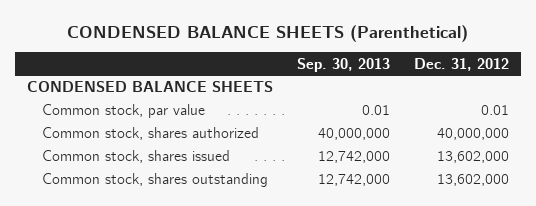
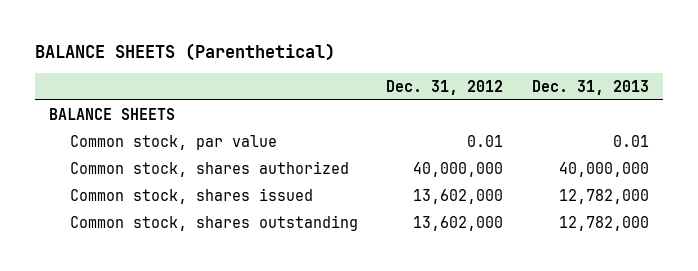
[66,24,468,42] CONDENSED BALANCE SHEETS (Parenthetical) -> [34,43,335,62] BALANCE SHEETS (Parenthetical)
[296,57,390,72] Sep. 30, 2013 -> none
none -> [531,79,649,95] Dec. 31, 2013
[27,81,274,93] CONDENSED BALANCE SHEETS -> [49,107,176,120] BALANCE SHEETS

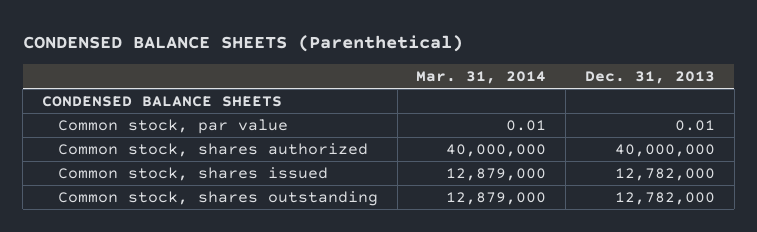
[34,43,335,62] BALANCE SHEETS (Parenthetical) -> [22,34,463,52] CONDENSED BALANCE SHEETS (Parenthetical)
[386,79,504,95] Dec. 31, 2012 -> none
none -> [416,71,547,85] Mar. 31, 2014
[49,107,176,120] BALANCE SHEETS -> [41,95,282,107] CONDENSED BALANCE SHEETS

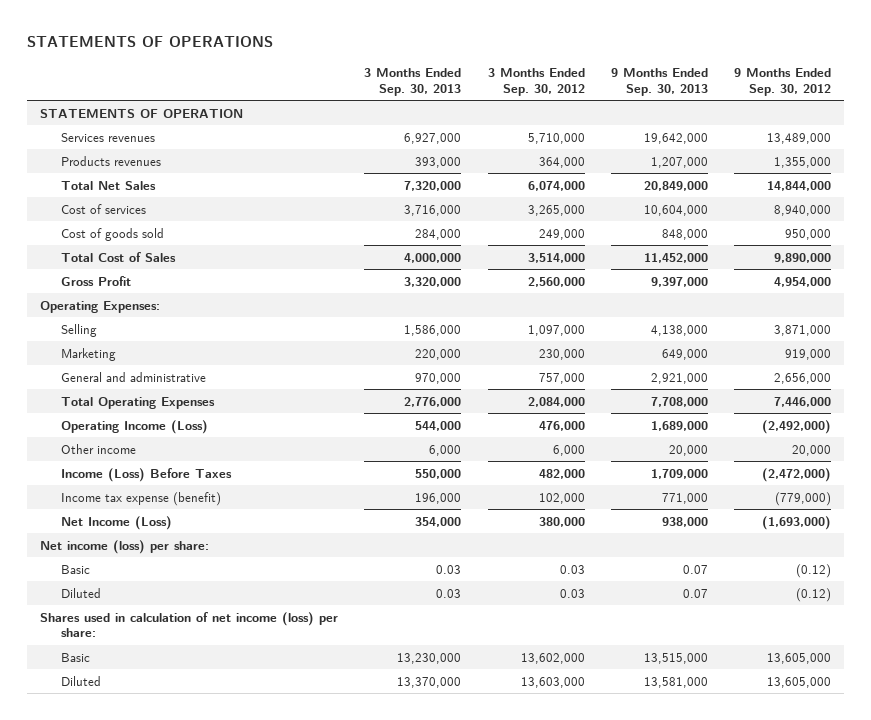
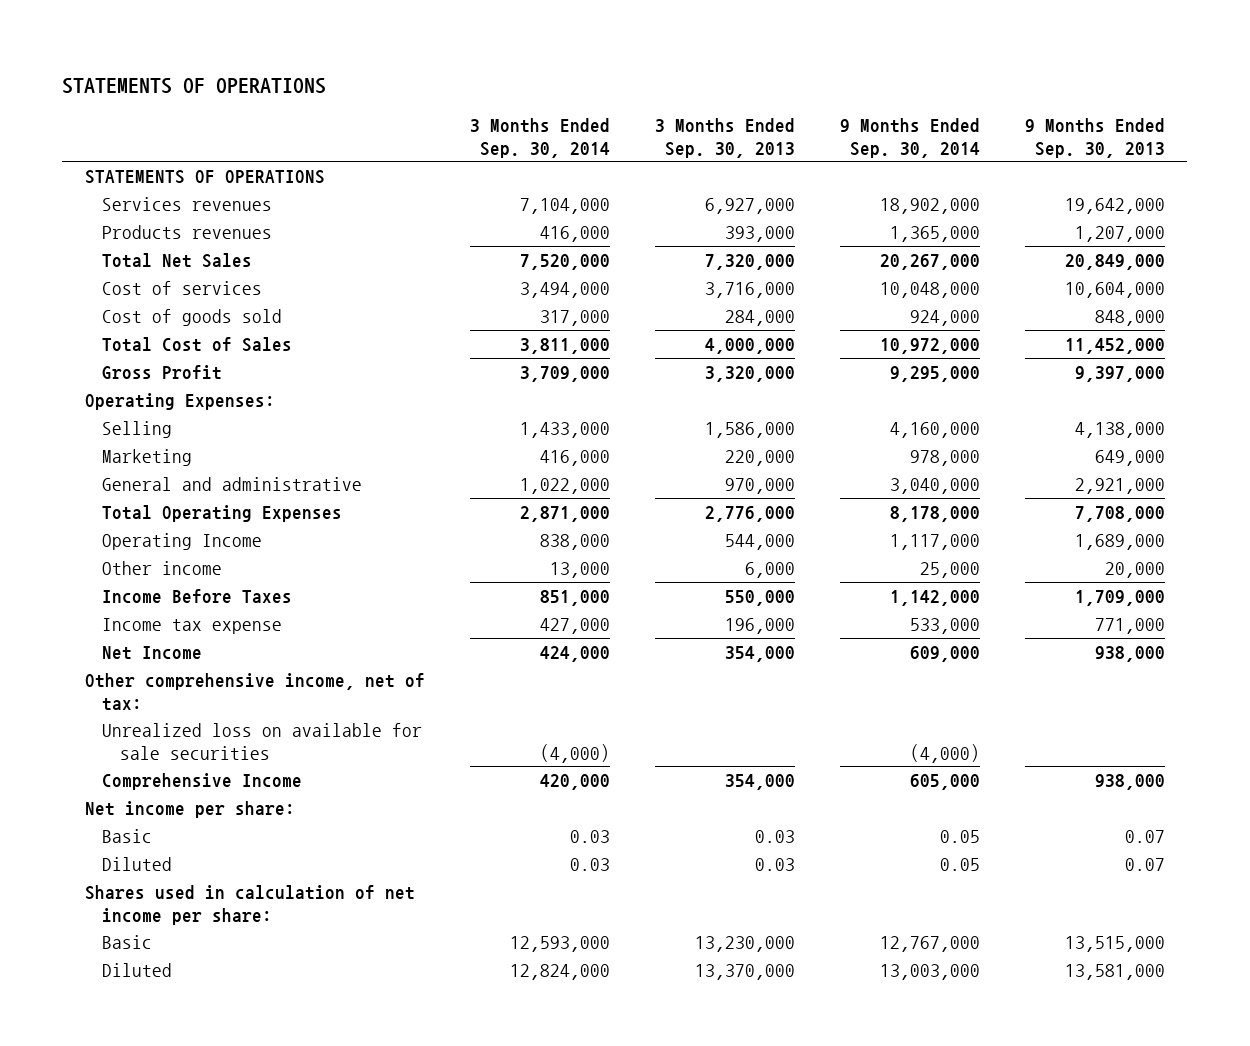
[487,67,585,96] 3 Months Ended Sep. 30, 2012 -> none
[733,67,831,96] 9 Months Ended Sep. 30, 2012 -> none
none -> [469,117,610,158] 3 Months Ended Sep. 30, 2014
none -> [839,117,980,158] 9 Months Ended Sep. 30, 2014
[40,108,244,118] STATEMENTS OF OPERATION -> [84,169,325,184] STATEMENTS OF OPERATIONS
[60,419,208,434] Operating Income (Loss) -> [102,532,263,550] Operating Income
[60,467,232,482] Income (Loss) Before Taxes -> [102,588,293,604] Income Before Taxes
[60,491,221,506] Income tax expense (benefit) -> [102,617,283,634] Income tax expense
[60,515,172,530] Net Income (Loss) -> [102,645,203,660] Net Income
none -> [84,672,425,711] Other comprehensive income, net of tax:
none -> [102,722,423,760] Unrealized loss on available for sale securities
none -> [102,772,303,790] Comprehensive Income
[40,539,210,554] Net income (loss) per share: -> [84,800,295,818] Net income per share:
[40,611,339,638] Shares used in calculation of net income (loss) per share: -> [84,884,415,925] Shares used in calculation of net income per share:

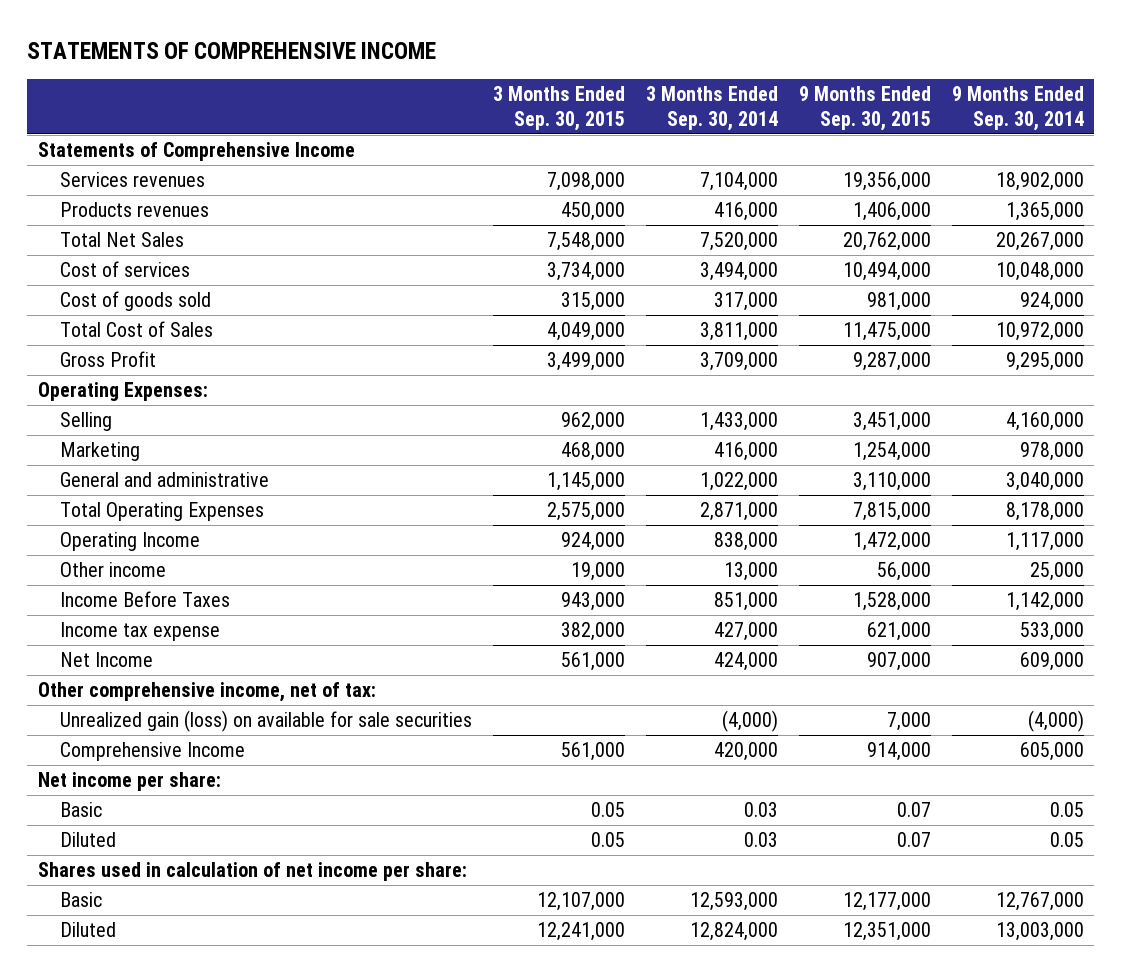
[62,77,327,94] STATEMENTS OF OPERATIONS -> [27,41,437,59] STATEMENTS OF COMPREHENSIVE INCOME
[654,117,795,158] 3 Months Ended Sep. 30, 2013 -> none
[1024,117,1165,158] 9 Months Ended Sep. 30, 2013 -> none
none -> [492,86,625,131] 3 Months Ended Sep. 30, 2015
none -> [798,86,931,131] 9 Months Ended Sep. 30, 2015
[84,169,325,184] STATEMENTS OF OPERATIONS -> [37,142,355,162] Statements of Comprehensive Income
[102,722,423,760] Unrealized loss on available for sale securities -> [59,710,472,733] Unrealized gain (loss) on available for sale securities

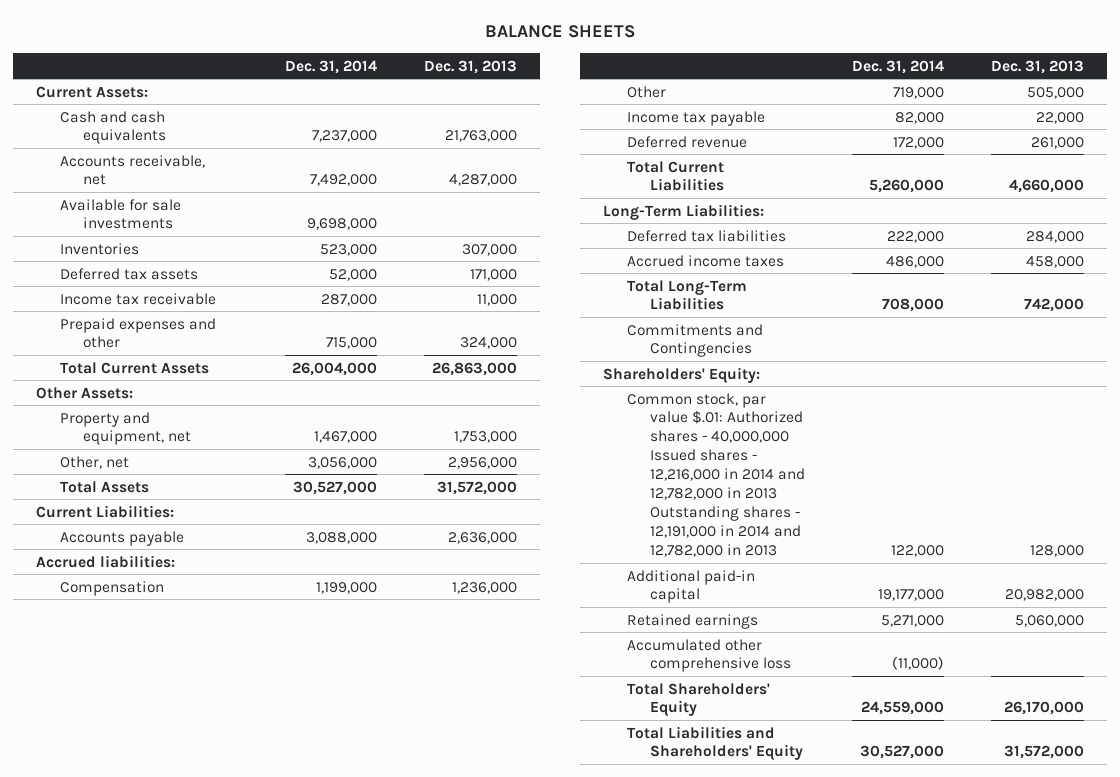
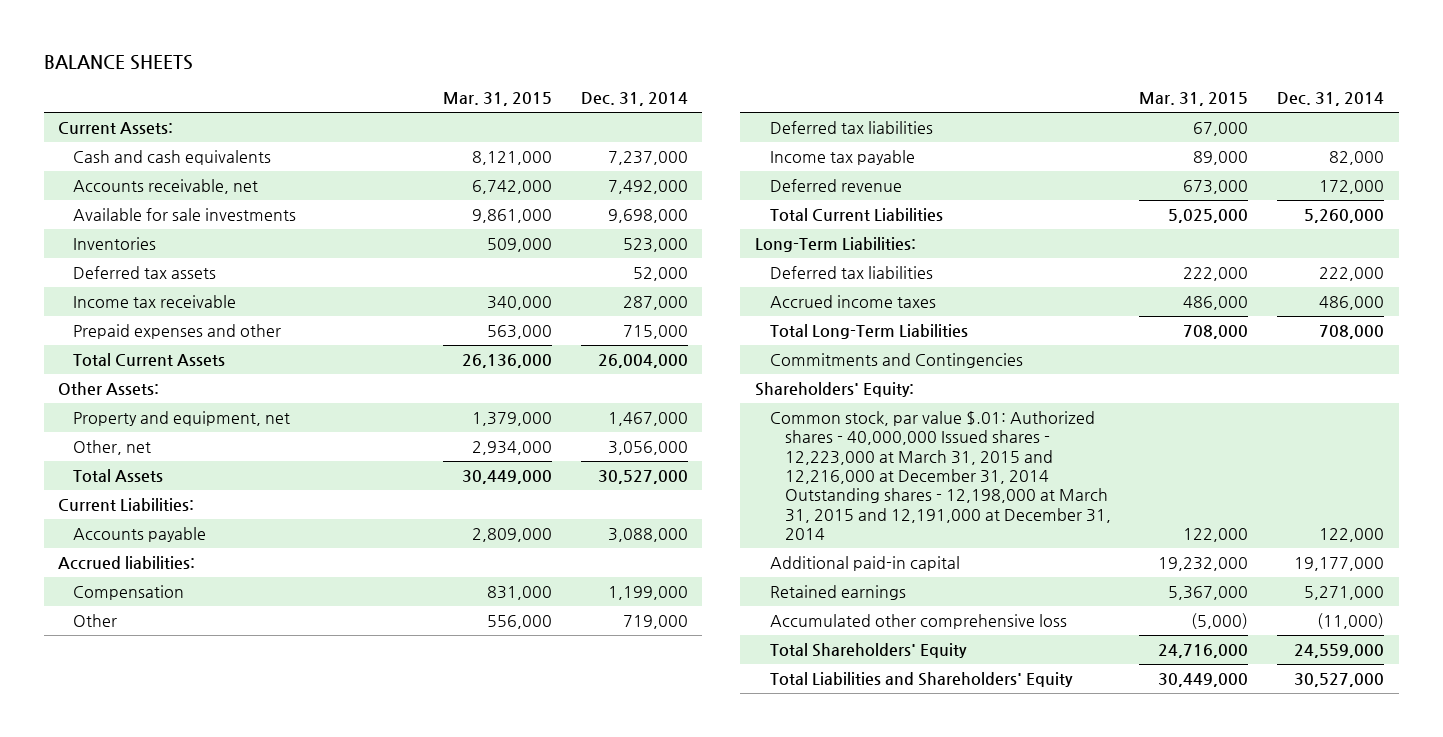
[423,59,517,74] Dec. 31, 2013 -> none
none -> [443,92,553,107] Mar. 31, 2015
none -> [769,121,933,135] Deferred tax liabilities
[626,392,806,558] Common stock, par value $.01: Authorized shares - 40,000,000 Issued shares - 12,216,000 in 2014 and 12,782,000 in 2013 Outstanding shares - 12,191,000 in 2014 and 12,782,000 in 2013 -> [769,411,1111,541] Common stock, par value $.01: Authorized shares - 40,000,000 Issued shares - 12,223,000 at March 31, 2015 and 12,216,000 at December 31, 2014 Outstanding shares - 12,198,000 at March 31, 2015 and 12,191,000 at December 31, 2014

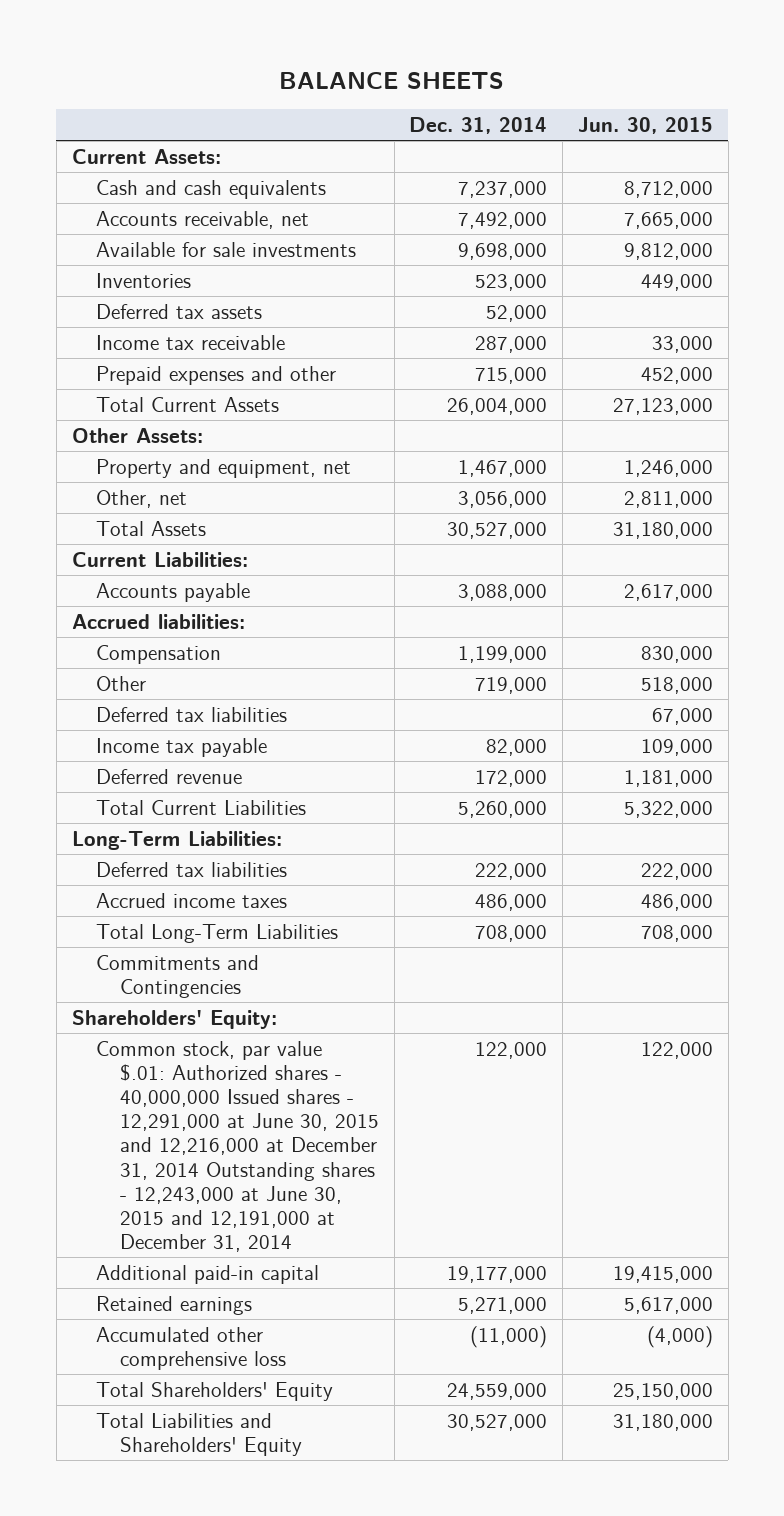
[443,92,553,107] Mar. 31, 2015 -> none
none -> [577,117,713,135] Jun. 30, 2015
[769,411,1111,541] Common stock, par value $.01: Authorized shares - 40,000,000 Issued shares - 12,223,000 at March 31, 2015 and 12,216,000 at December 31, 2014 Outstanding shares - 12,198,000 at March 31, 2015 and 12,191,000 at December 31, 2014 -> [95,1040,379,1253] Common stock, par value $.01: Authorized shares - 40,000,000 Issued shares - 12,291,000 at June 30, 2015 and 12,216,000 at December 31, 2014 Outstanding shares - 12,243,000 at June 30, 2015 and 12,191,000 at December 31, 2014

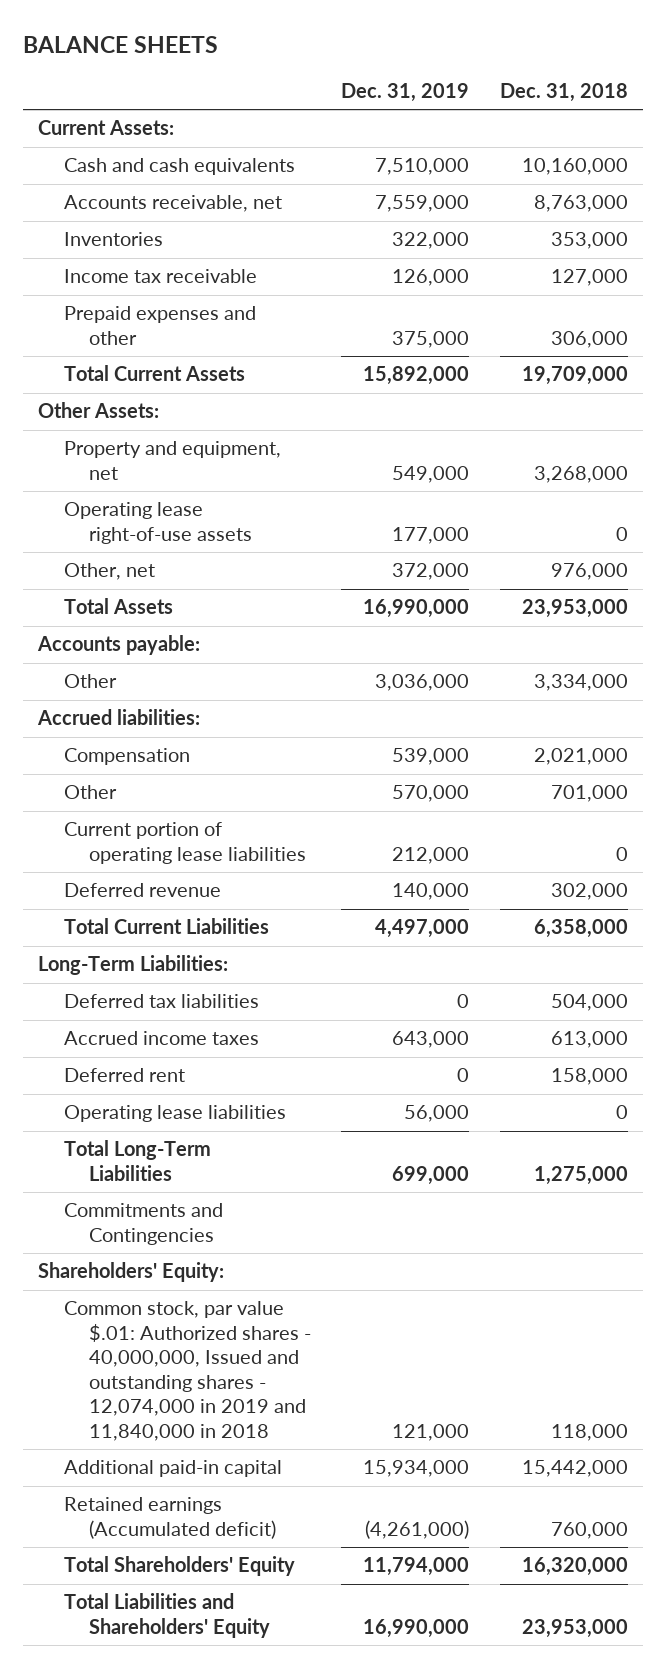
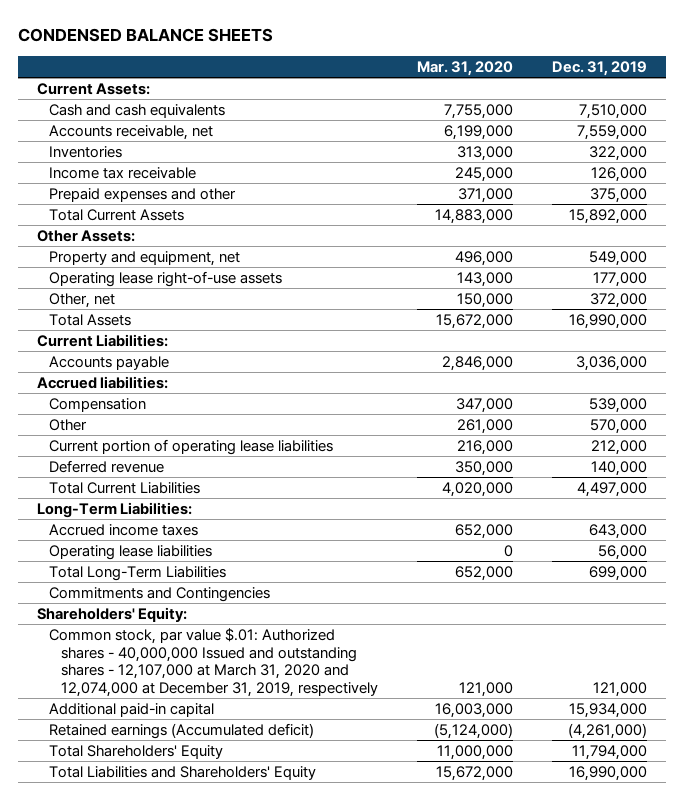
[23,36,219,54] BALANCE SHEETS -> [17,28,273,43] CONDENSED BALANCE SHEETS
[500,82,629,102] Dec. 31, 2018 -> none
none -> [417,60,514,76] Mar. 31, 2020
[37,635,201,656] Accounts payable: -> none
none -> [37,333,169,347] Current Liabilities:
[63,674,117,689] Other -> [49,355,170,370] Accounts payable
[63,994,259,1009] Deferred tax liabilities -> none
[63,1068,185,1083] Deferred rent -> none
[63,1301,311,1441] Common stock, par value $.01: Authorized shares - 40,000,000, Issued and outstanding shares - 12,074,000 in 2019 and 11,840,000 in 2018 -> [49,627,379,697] Common stock, par value $.01: Authorized shares - 40,000,000 Issued and outstanding shares - 12,107,000 at March 31, 2020 and 12,074,000 at December 31, 2019, respectively

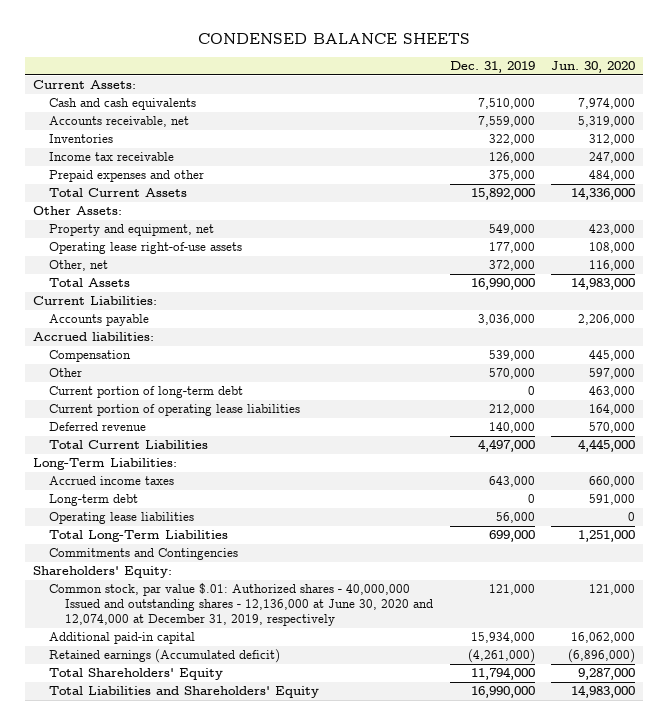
[417,60,514,76] Mar. 31, 2020 -> none
none -> [551,61,636,74] Jun. 30, 2020
none -> [49,386,244,399] Current portion of long-term debt
none -> [49,494,139,507] Long-term debt
[49,627,379,697] Common stock, par value $.01: Authorized shares - 40,000,000 Issued and outstanding shares - 12,107,000 at March 31, 2020 and 12,074,000 at December 31, 2019, respectively -> [49,583,434,626] Common stock, par value $.01: Authorized shares - 40,000,000 Issued and outstanding shares - 12,136,000 at June 30, 2020 and 12,074,000 at December 31, 2019, respectively

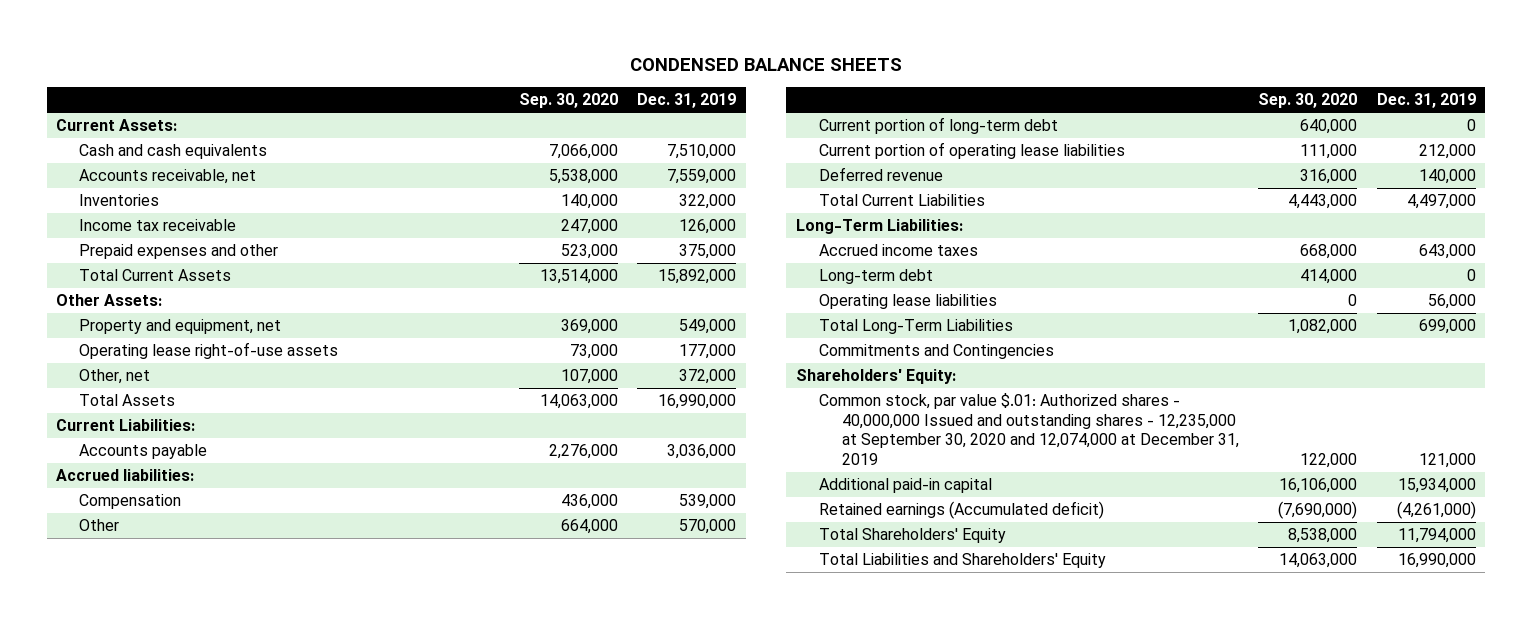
[551,61,636,74] Jun. 30, 2020 -> none
none -> [518,93,618,109] Sep. 30, 2020
[49,583,434,626] Common stock, par value $.01: Authorized shares - 40,000,000 Issued and outstanding shares - 12,136,000 at June 30, 2020 and 12,074,000 at December 31, 2019, respectively -> [818,393,1239,465] Common stock, par value $.01: Authorized shares - 40,000,000 Issued and outstanding shares - 12,235,000 at September 30, 2020 and 12,074,000 at December 31, 2019

